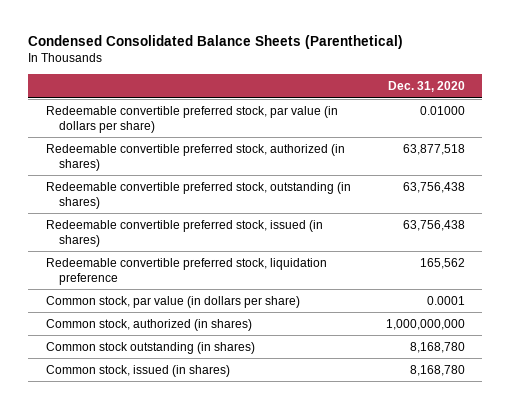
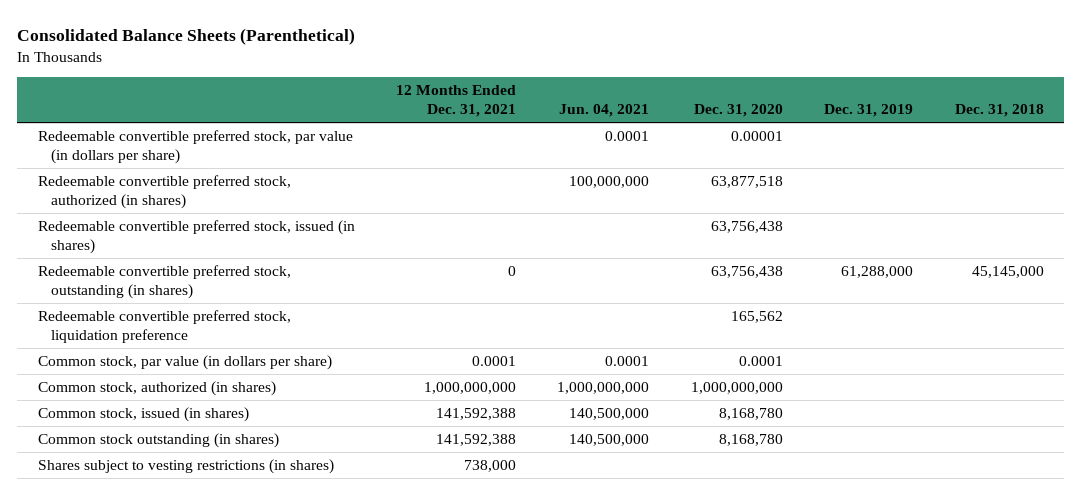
[27,35,403,50] Condensed Consolidated Balance Sheets (Parenthetical) -> [16,27,355,45] Consolidated Balance Sheets (Parenthetical)
none -> [395,84,516,118] 12 Months Ended Dec. 31, 2021
none -> [559,104,650,118] Jun. 04, 2021
none -> [824,104,914,118] Dec. 31, 2019
none -> [954,104,1044,118] Dec. 31, 2018
[419,105,465,115] 0.01000 -> [730,130,783,141] 0.00001
[45,181,351,209] Redeemable convertible preferred stock, outstanding (in shares) -> [37,264,291,300] Redeemable convertible preferred stock, outstanding (in shares)
[45,341,255,354] Common stock outstanding (in shares) -> [37,432,279,448] Common stock outstanding (in shares)
none -> [37,458,334,474] Shares subject to vesting restrictions (in shares)

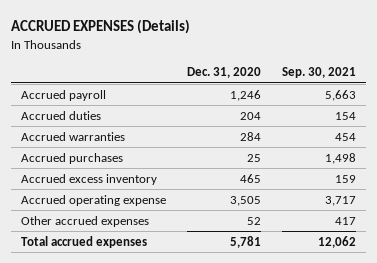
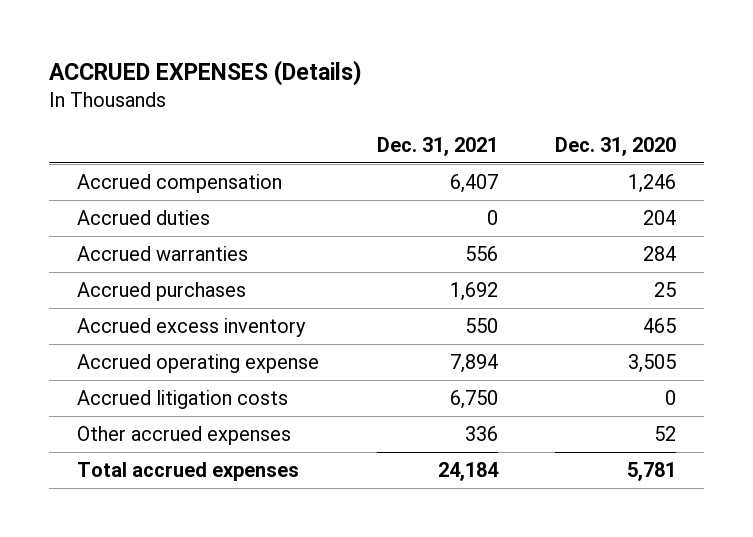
[281,67,356,79] Sep. 30, 2021 -> none
none -> [376,137,498,157] Dec. 31, 2021
[21,89,107,101] Accrued payroll -> [77,173,283,193] Accrued compensation
none -> [77,389,289,409] Accrued litigation costs

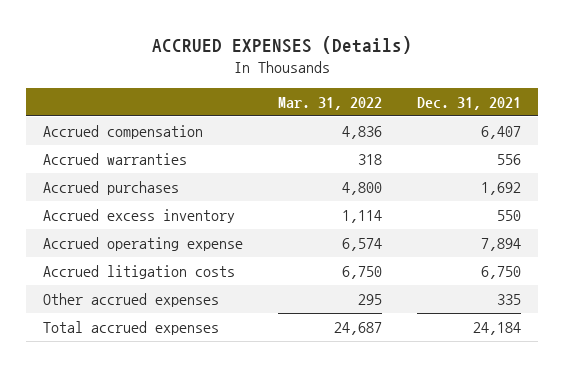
[554,137,676,157] Dec. 31, 2020 -> none
none -> [277,96,382,110] Mar. 31, 2022
[77,209,211,225] Accrued duties -> none
[464,425,498,441] 336 -> [496,294,521,306] 335

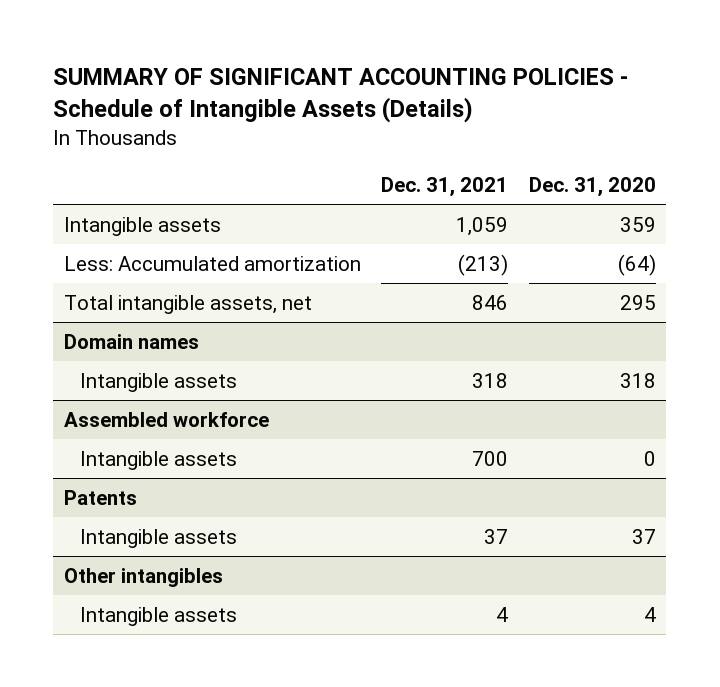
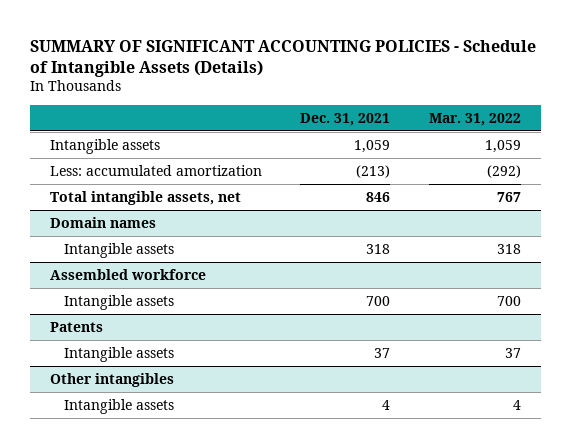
[529,177,657,198] Dec. 31, 2020 -> none
none -> [429,112,522,126] Mar. 31, 2022
[63,255,361,271] Less: Accumulated amortization -> [49,164,262,176] Less: accumulated amortization

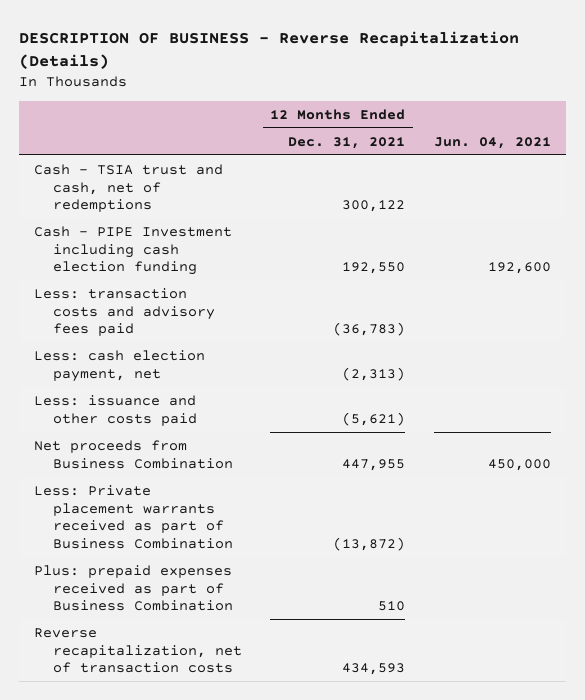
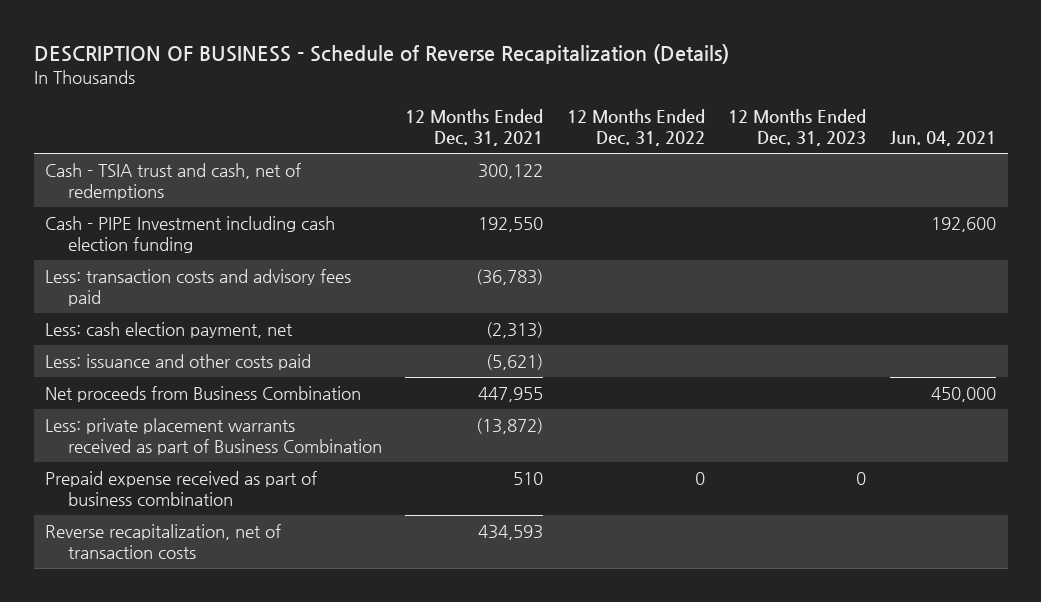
[19,30,520,69] DESCRIPTION OF BUSINESS - Reverse Recapitalization (Details) -> [33,44,729,65] DESCRIPTION OF BUSINESS - Schedule of Reverse Recapitalization (Details)
none -> [566,109,705,147] 12 Months Ended Dec. 31, 2022
none -> [728,109,867,147] 12 Months Ended Dec. 31, 2023
[33,484,233,549] Less: Private placement warrants received as part of Business Combination -> [45,417,382,456] Less: private placement warrants received as part of Business Combination
[33,564,233,612] Plus: prepaid expenses received as part of Business Combination -> [45,470,318,507] Prepaid expense received as part of business combination

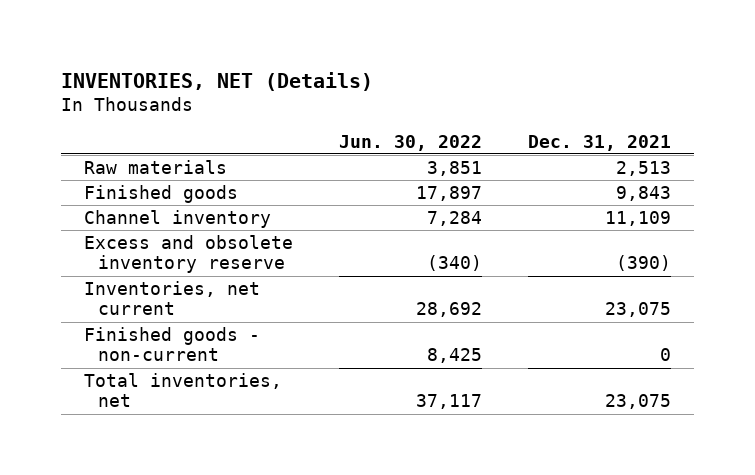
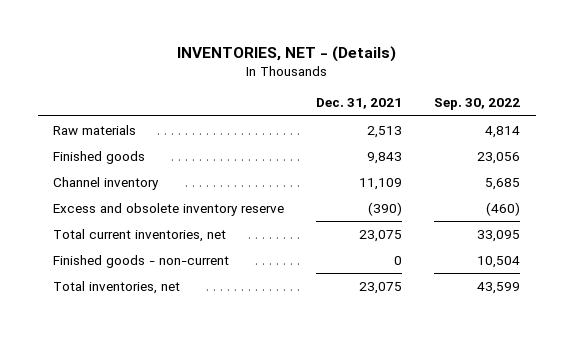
[60,71,373,91] INVENTORIES, NET (Details) -> [176,46,396,63] INVENTORIES, NET - (Details)
[338,134,482,151] Jun. 30, 2022 -> none
none -> [433,98,520,111] Sep. 30, 2022
[83,280,260,316] Inventories, net current -> [53,228,227,242] Total current inventories, net

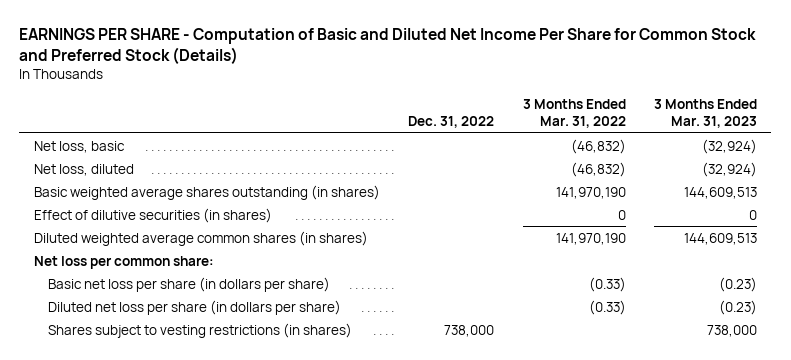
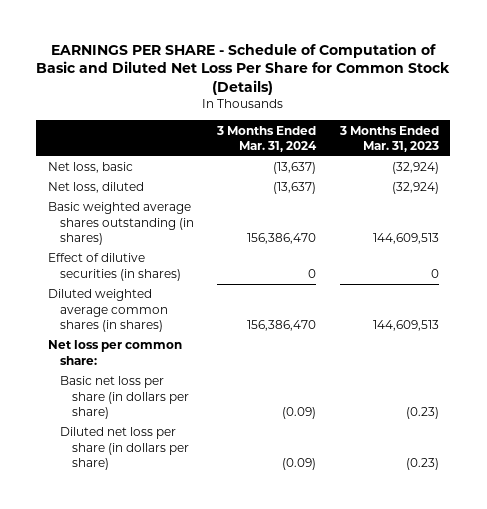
[19,28,757,64] EARNINGS PER SHARE - Computation of Basic and Diluted Net Income Per Share for Common Stock and Preferred Stock (Details) -> [36,42,451,96] EARNINGS PER SHARE - Schedule of Computation of Basic and Diluted Net Loss Per Share for Common Stock (Details)
[408,115,495,128] Dec. 31, 2022 -> none
[522,98,626,128] 3 Months Ended Mar. 31, 2022 -> none
none -> [216,125,318,153] 3 Months Ended Mar. 31, 2024
[47,322,352,338] Shares subject to vesting restrictions (in shares) -> none

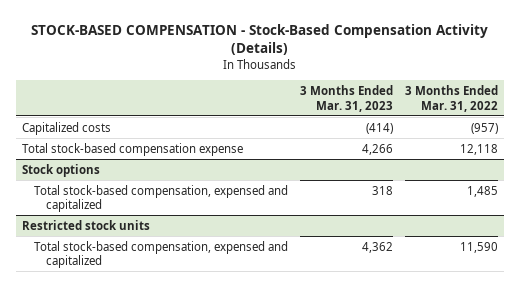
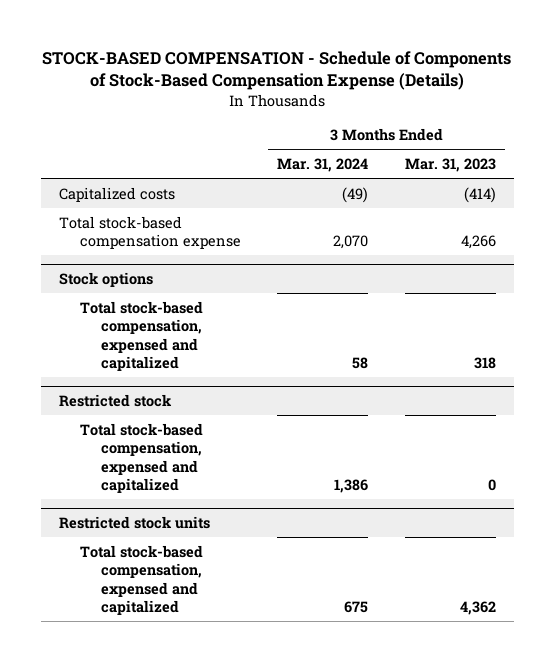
[31,23,489,55] STOCK-BASED COMPENSATION - Stock-Based Compensation Activity (Details) -> [42,50,512,91] STOCK-BASED COMPENSATION - Schedule of Components of Stock-Based Compensation Expense (Details)
[405,84,499,112] 3 Months Ended Mar. 31, 2022 -> none
none -> [277,158,369,173] Mar. 31, 2024
none -> [59,393,173,407] Restricted stock
none -> [79,422,203,493] Total stock-based compensation, expensed and capitalized

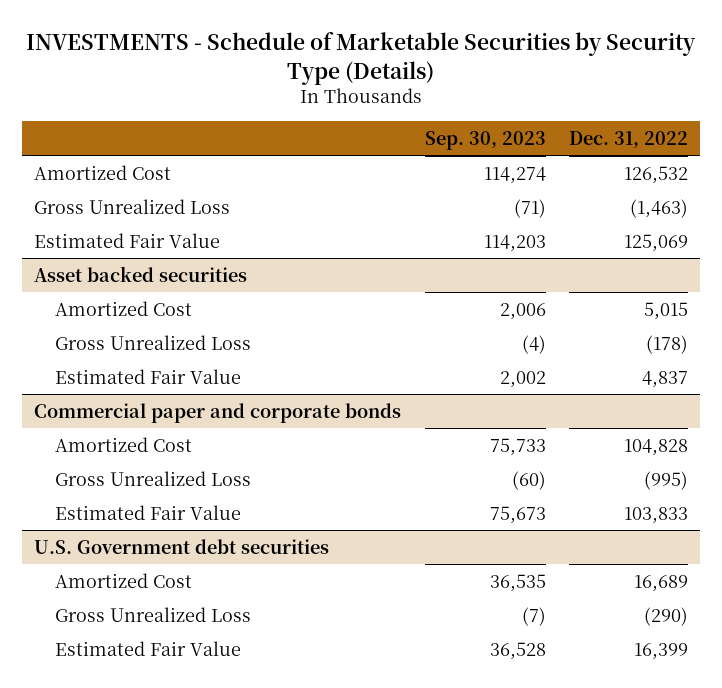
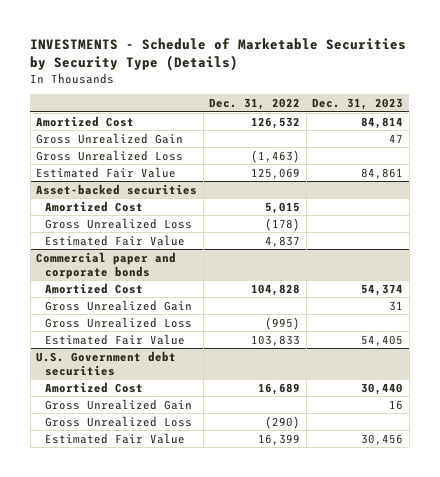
[424,130,546,150] Sep. 30, 2023 -> none
none -> [312,98,404,111] Dec. 31, 2023
none -> [36,132,184,144] Gross Unrealized Gain
[34,265,248,282] Asset backed securities -> [36,183,198,195] Asset-backed securities
none -> [44,299,192,311] Gross Unrealized Gain
none -> [44,398,192,410] Gross Unrealized Gain

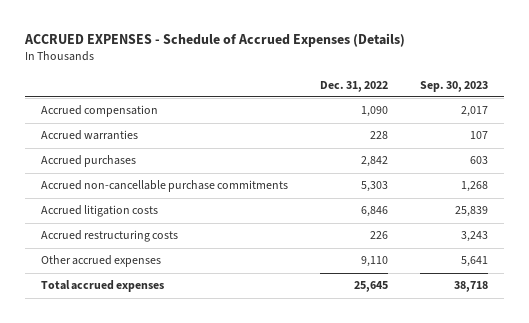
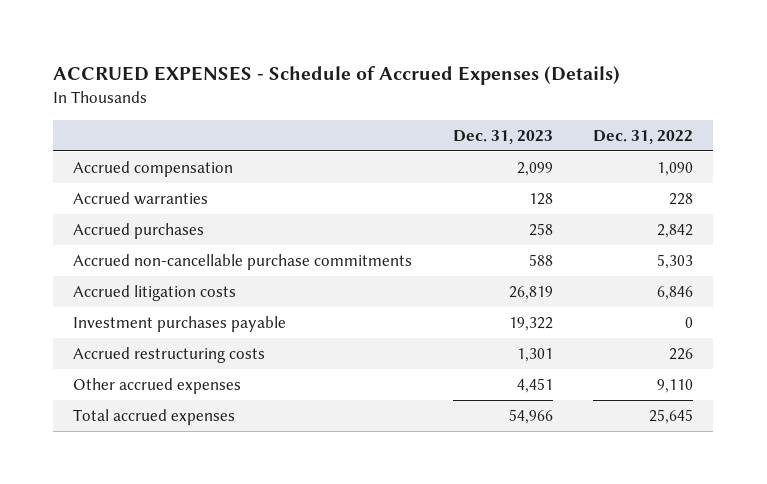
[419,80,488,92] Sep. 30, 2023 -> none
none -> [452,129,553,144] Dec. 31, 2023
none -> [73,315,287,332] Investment purchases payable

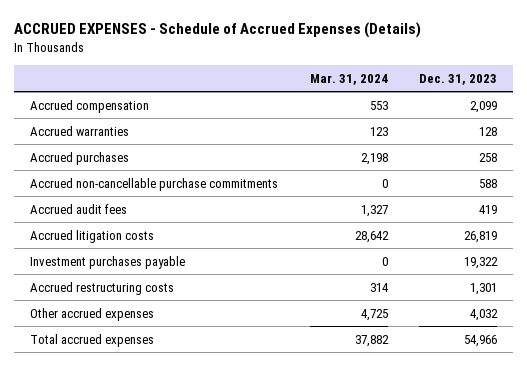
[593,129,694,144] Dec. 31, 2022 -> none
none -> [309,73,388,85] Mar. 31, 2024
none -> [30,203,128,214] Accrued audit fees
[516,377,553,393] 4,451 -> [470,308,499,321] 4,032

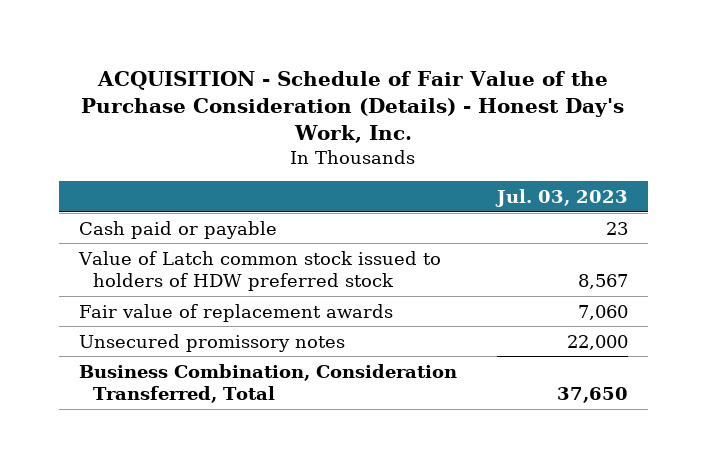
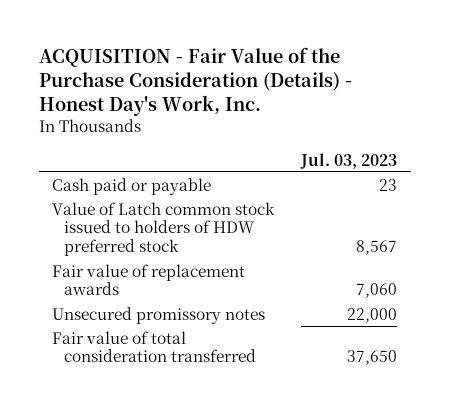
[81,70,625,144] ACQUISITION - Schedule of Fair Value of the Purchase Consideration (Details) - Honest Day's Work, Inc. -> [38,46,352,117] ACQUISITION - Fair Value of the Purchase Consideration (Details) - Honest Day's Work, Inc.
[78,363,457,404] Business Combination, Consideration Transferred, Total -> [52,330,257,363] Fair value of total consideration transferred

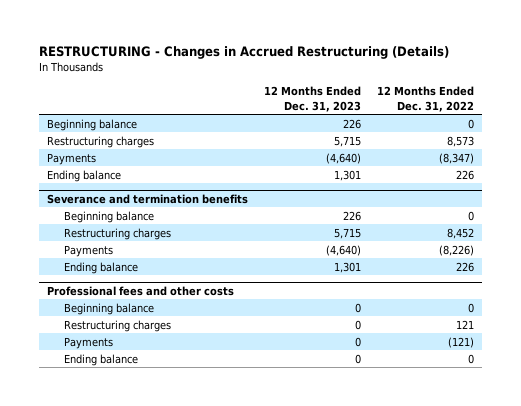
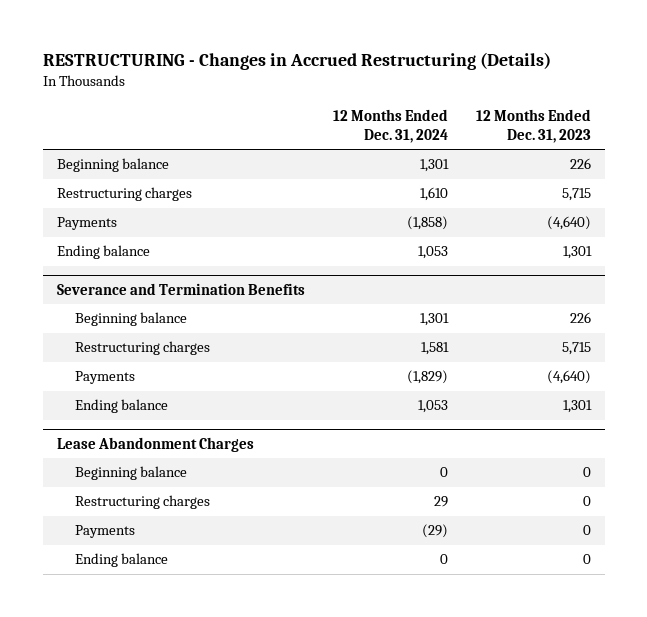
[376,86,474,112] 12 Months Ended Dec. 31, 2022 -> none
none -> [332,108,448,144] 12 Months Ended Dec. 31, 2024
[46,193,248,204] Severance and termination benefits -> [56,283,305,296] Severance and Termination Benefits
[46,285,234,296] Professional fees and other costs -> [56,437,254,453] Lease Abandonment Charges

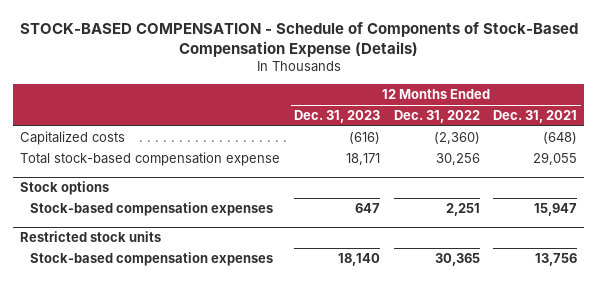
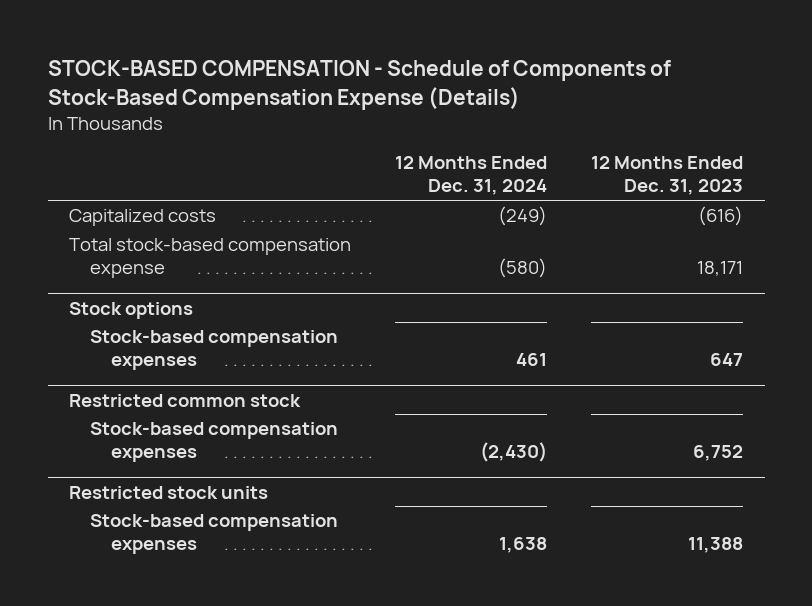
[393,110,480,124] Dec. 31, 2022 -> none
[493,110,578,124] Dec. 31, 2021 -> none
none -> [395,156,548,196] 12 Months Ended Dec. 31, 2024
none -> [69,393,302,407] Restricted common stock
none -> [90,422,339,463] Stock-based compensation expenses
[337,253,380,267] 18,140 -> [687,537,743,554] 11,388

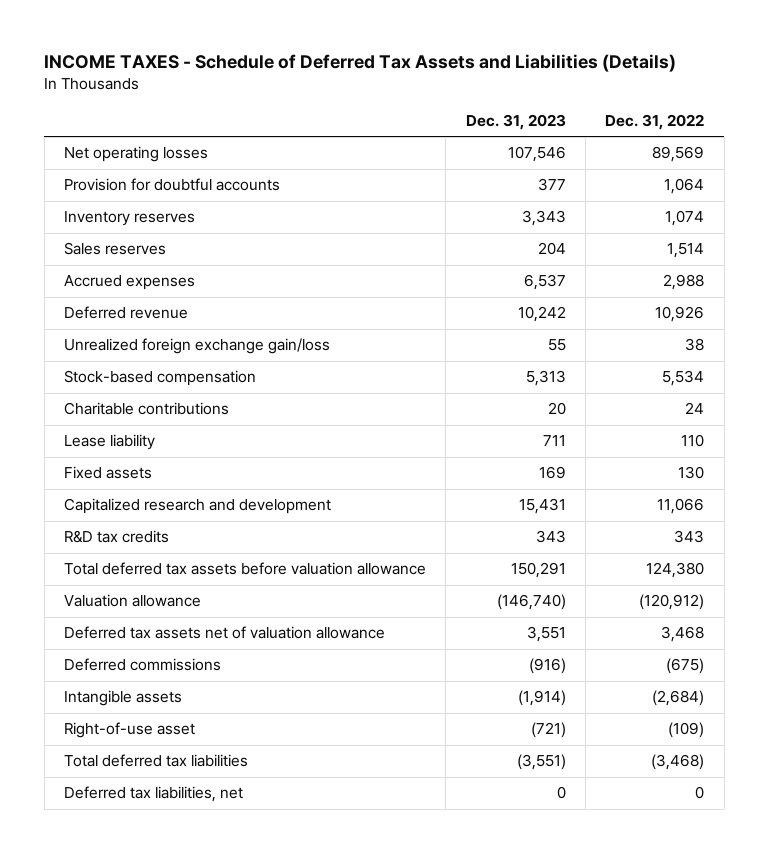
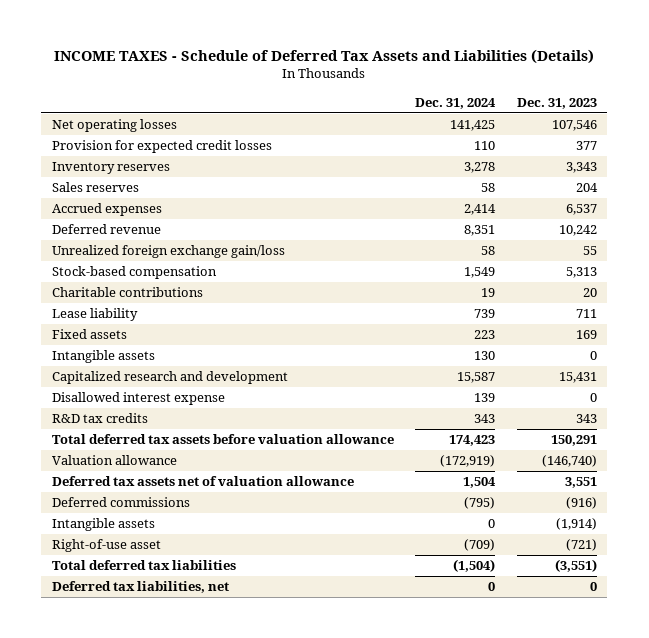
[605,113,705,130] Dec. 31, 2022 -> none
none -> [415,97,497,109] Dec. 31, 2024
[63,178,280,192] Provision for doubtful accounts -> [52,140,273,154] Provision for expected credit losses
none -> [52,350,156,364] Intangible assets
none -> [52,392,226,406] Disallowed interest expense

